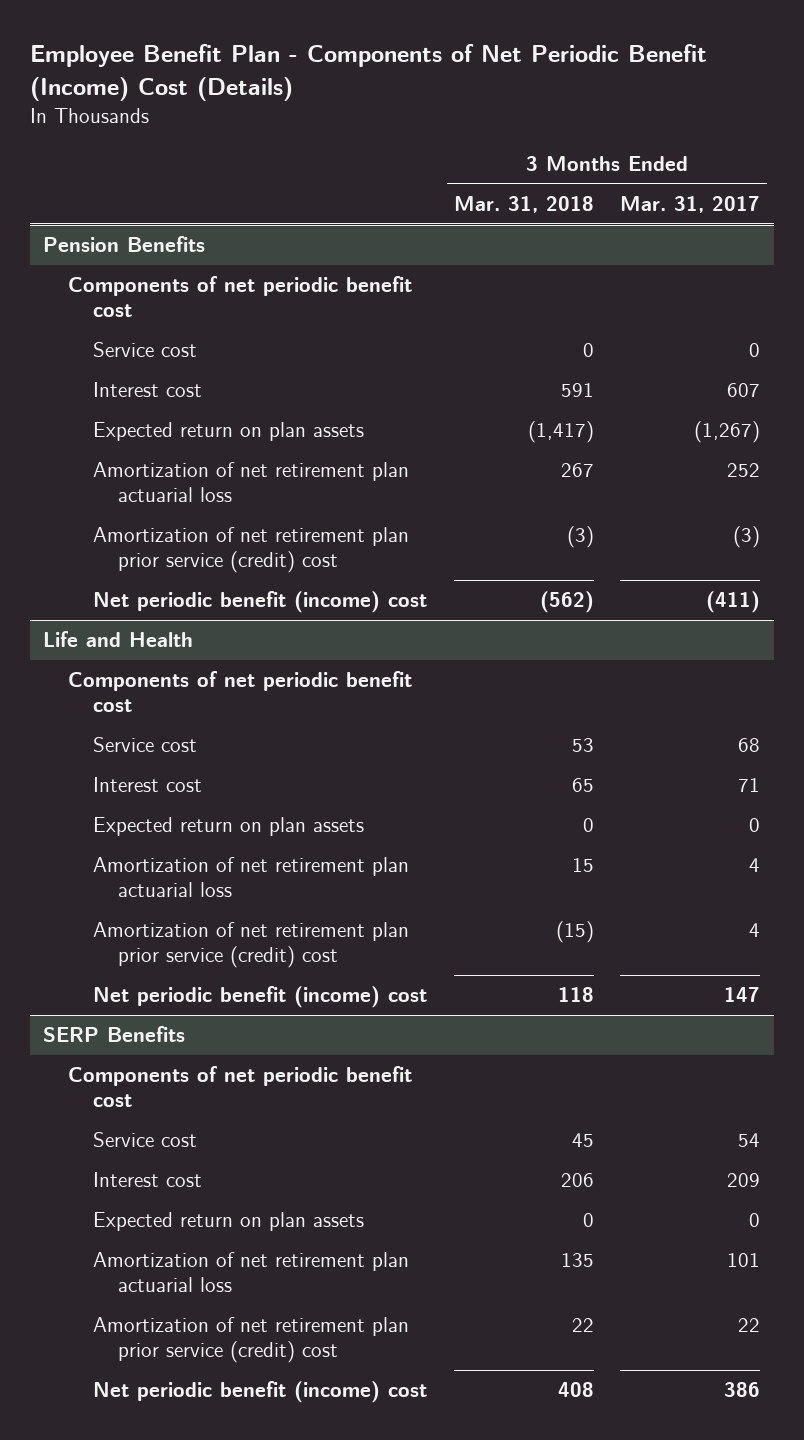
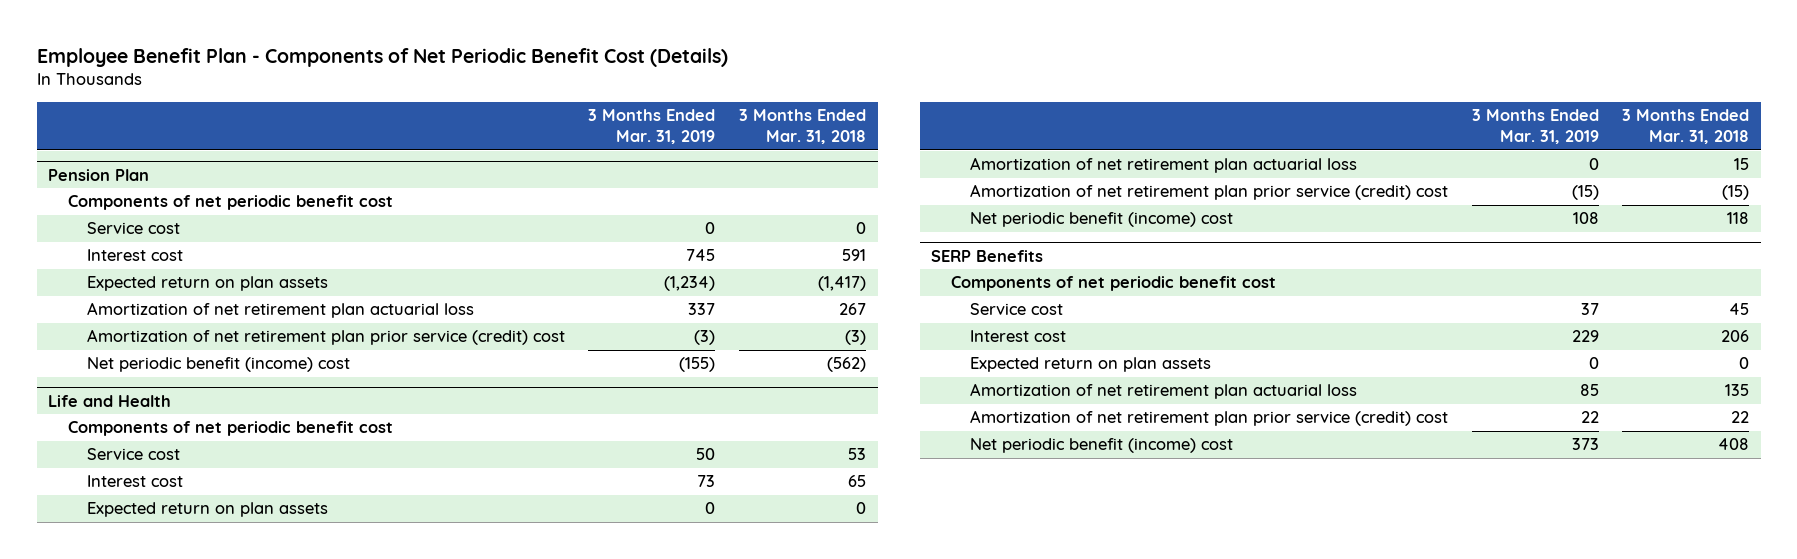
[29,44,707,101] Employee Benefit Plan - Components of Net Periodic Benefit (Income) Cost (Details) -> [36,47,728,67] Employee Benefit Plan - Components of Net Periodic Benefit Cost (Details)
[620,196,761,214] Mar. 31, 2017 -> none
none -> [588,109,716,145] 3 Months Ended Mar. 31, 2019
[43,236,206,253] Pension Benefits -> [48,168,150,181] Pension Plan

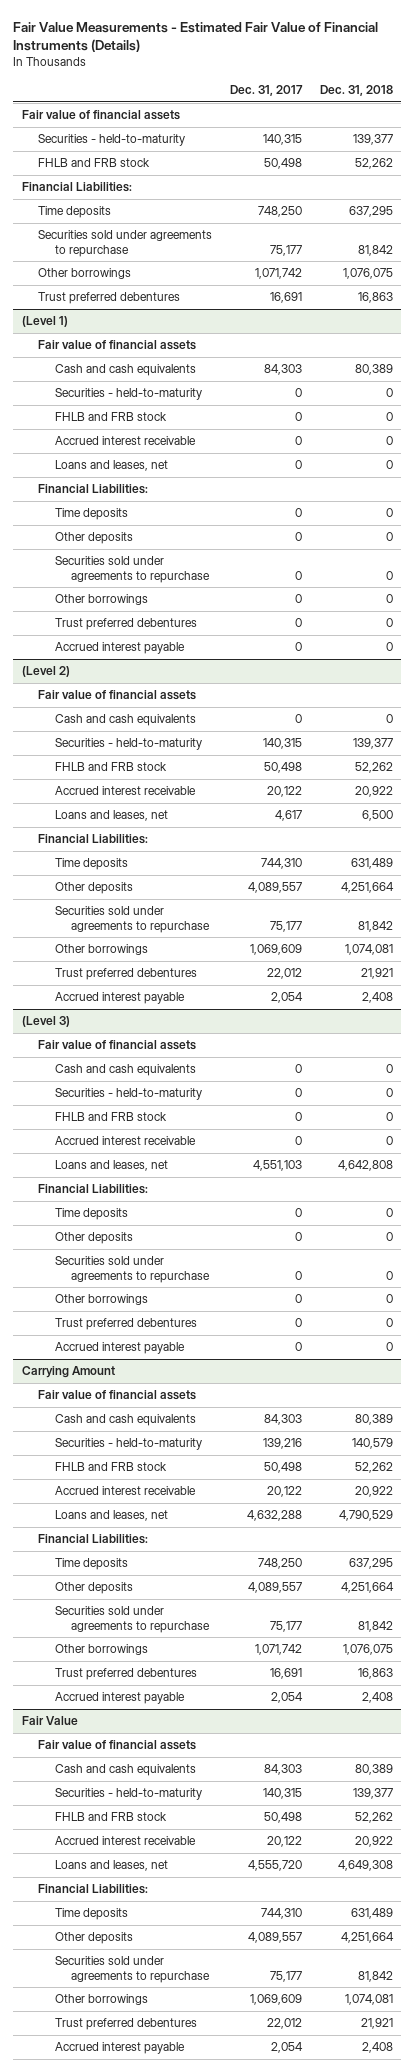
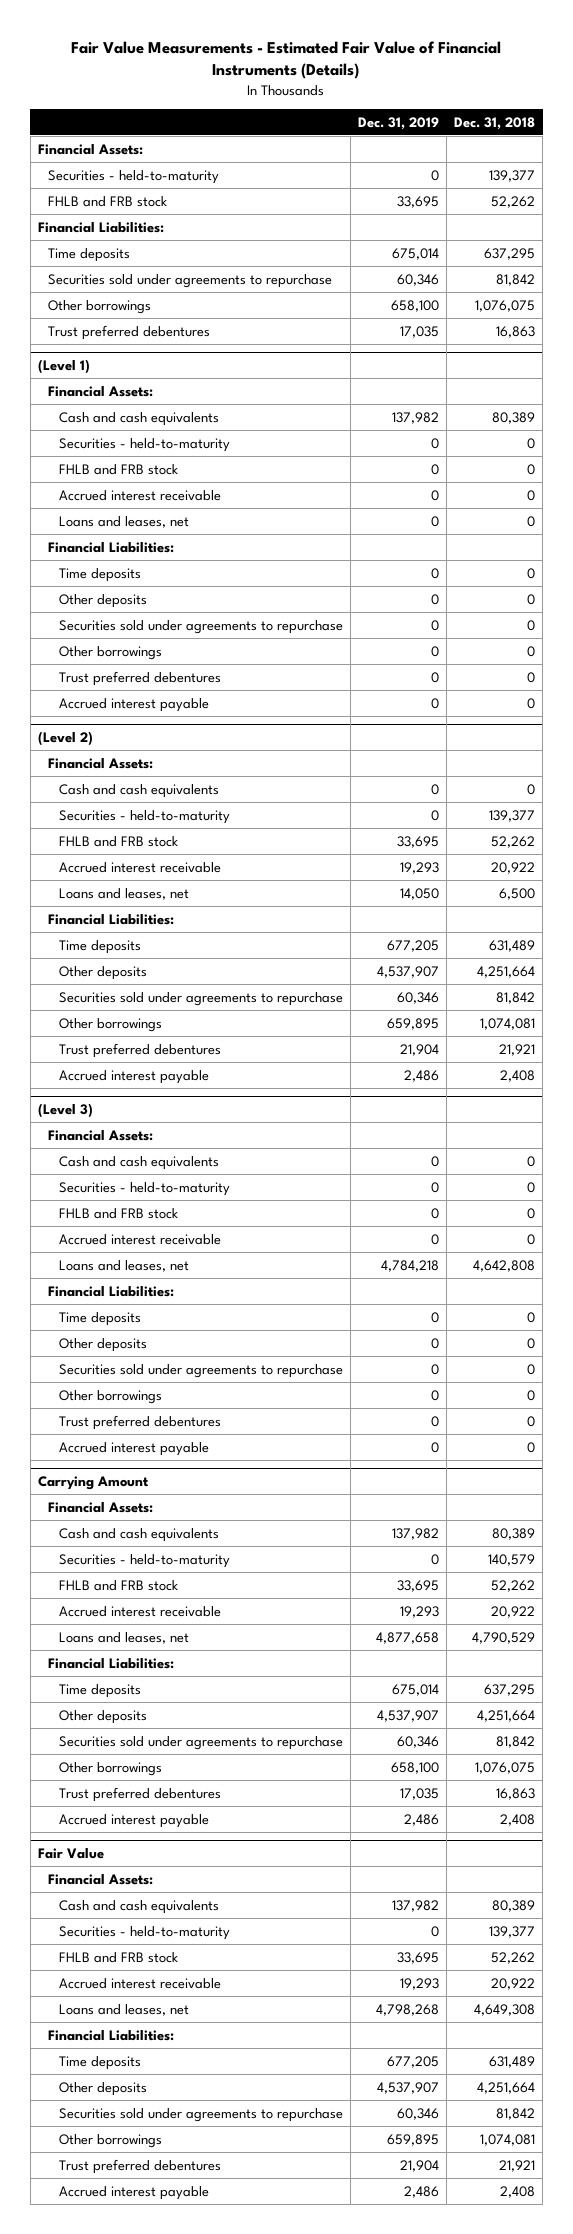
[229,85,303,97] Dec. 31, 2017 -> none
none -> [358,116,440,130] Dec. 31, 2019
[21,110,180,121] Fair value of financial assets -> [37,143,143,155] Financial Assets:
[38,340,197,351] Fair value of financial assets -> [48,385,154,397] Financial Assets:
[38,690,197,701] Fair value of financial assets -> [48,757,154,769] Financial Assets:
[38,1040,197,1051] Fair value of financial assets -> [48,1129,154,1141] Financial Assets:
[38,1390,197,1401] Fair value of financial assets -> [48,1501,154,1513] Financial Assets:
[38,1740,197,1751] Fair value of financial assets -> [48,1873,154,1885] Financial Assets:

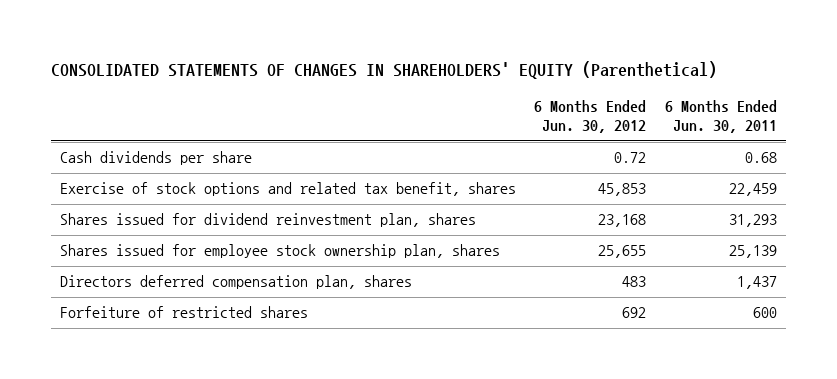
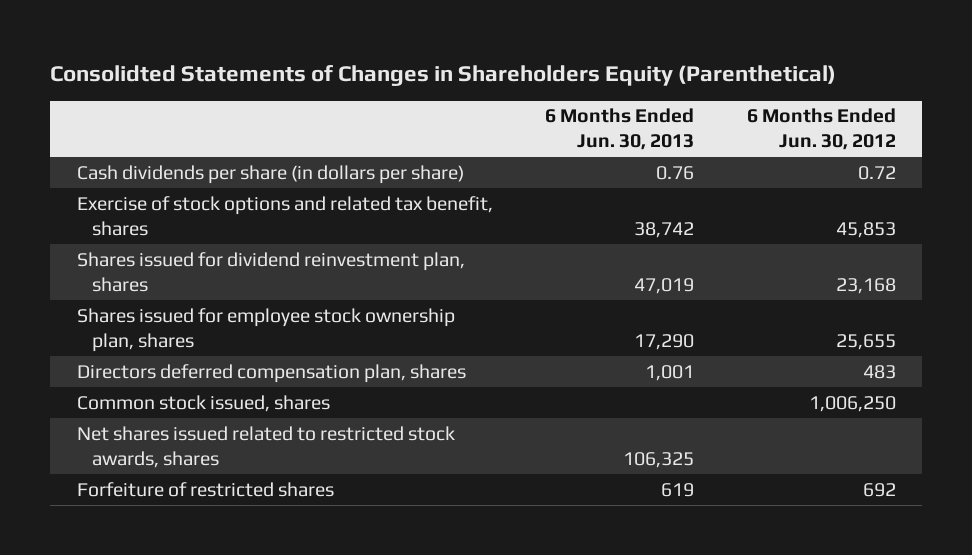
[51,60,718,79] CONSOLIDATED STATEMENTS OF CHANGES IN SHAREHOLDERS' EQUITY (Parenthetical) -> [50,64,837,86] Consolidted Statements of Changes in Shareholders Equity (Parenthetical)
[664,99,777,134] 6 Months Ended Jun. 30, 2011 -> none
none -> [545,108,695,151] 6 Months Ended Jun. 30, 2013
[60,151,253,166] Cash dividends per share -> [76,164,464,184] Cash dividends per share (in dollars per share)
none -> [76,394,330,412] Common stock issued, shares
none -> [76,425,455,468] Net shares issued related to restricted stock awards, shares

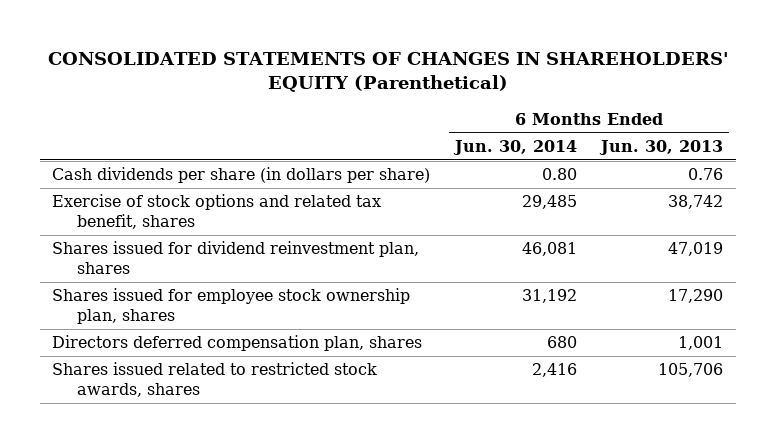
[50,64,837,86] Consolidted Statements of Changes in Shareholders Equity (Parenthetical) -> [47,51,729,93] CONSOLIDATED STATEMENTS OF CHANGES IN SHAREHOLDERS' EQUITY (Parenthetical)
[746,108,896,151] 6 Months Ended Jun. 30, 2012 -> none
none -> [452,139,577,155] Jun. 30, 2014
[76,394,330,412] Common stock issued, shares -> none
[76,481,334,497] Forfeiture of restricted shares -> none
[76,425,455,468] Net shares issued related to restricted stock awards, shares -> [52,362,378,398] Shares issued related to restricted stock awards, shares
[623,451,695,468] 106,325 -> [658,363,724,378] 105,706

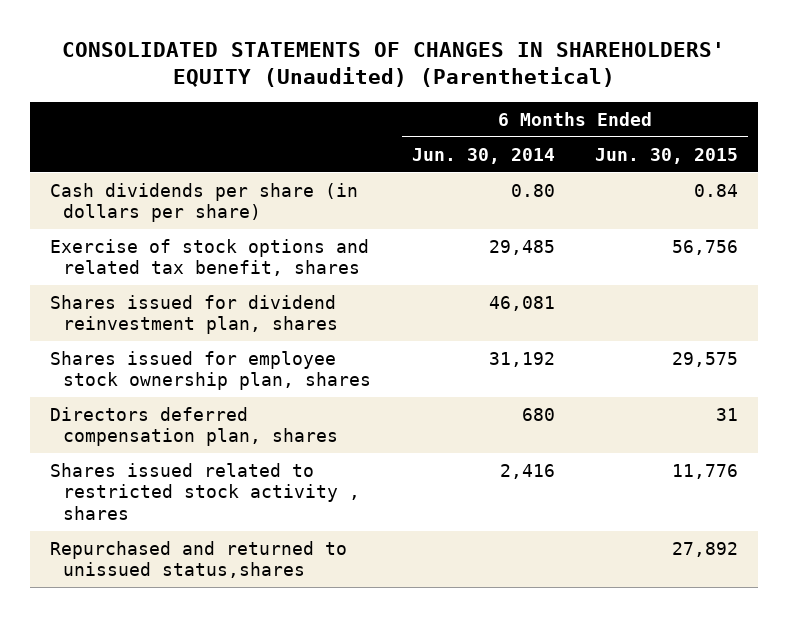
[47,51,729,93] CONSOLIDATED STATEMENTS OF CHANGES IN SHAREHOLDERS' EQUITY (Parenthetical) -> [61,42,725,88] CONSOLIDATED STATEMENTS OF CHANGES IN SHAREHOLDERS' EQUITY (Unaudited) (Parenthetical)
[599,139,724,155] Jun. 30, 2013 -> none
none -> [594,147,738,164] Jun. 30, 2015
[52,362,378,398] Shares issued related to restricted stock awards, shares -> [49,462,361,520] Shares issued related to restricted stock activity , shares
none -> [49,540,347,579] Repurchased and returned to unissued status,shares

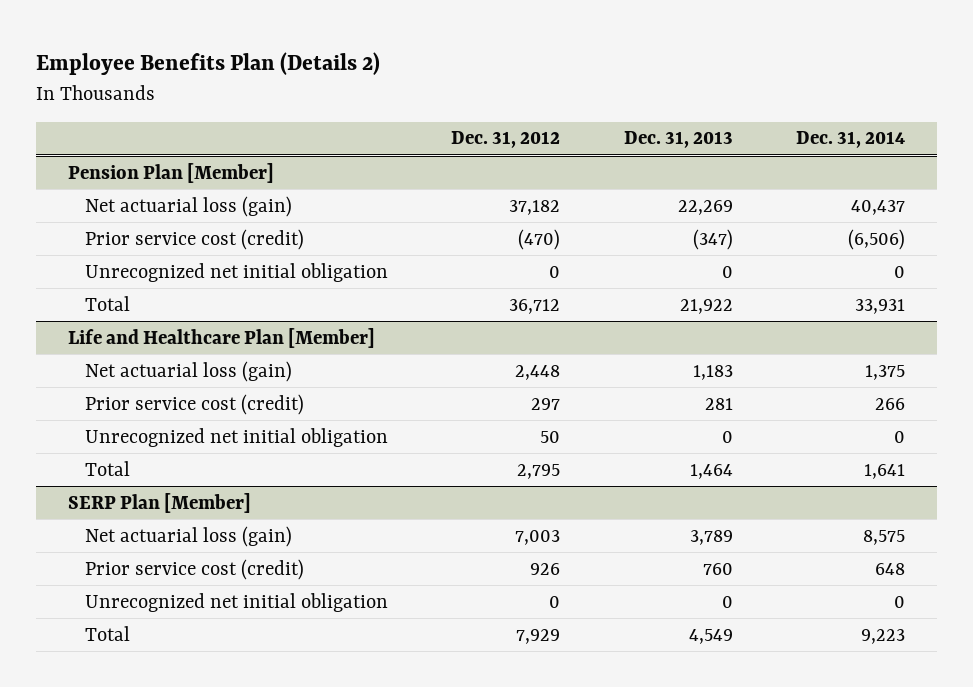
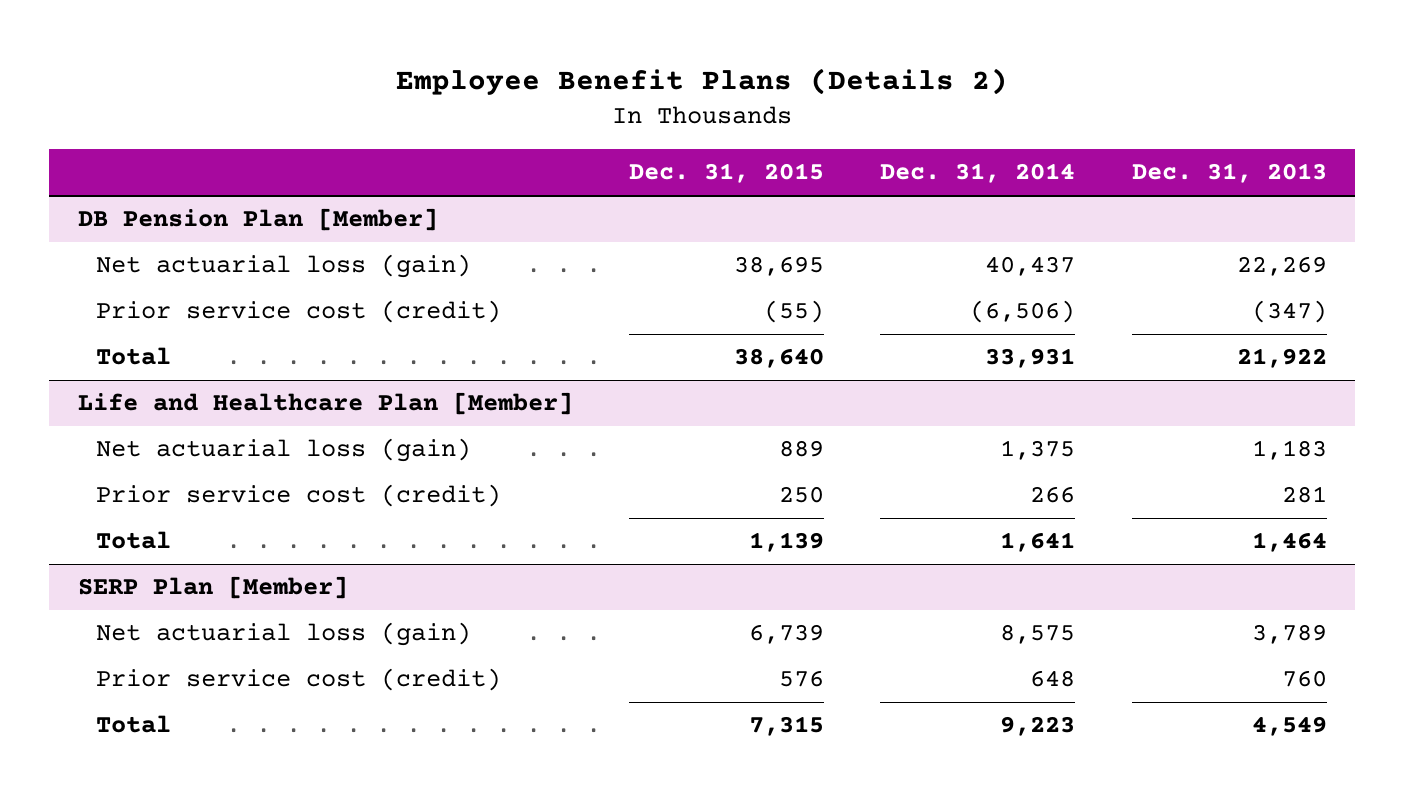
[35,51,380,75] Employee Benefits Plan (Details 2) -> [396,68,1009,96] Employee Benefit Plans (Details 2)
[451,131,561,149] Dec. 31, 2012 -> none
none -> [628,163,824,184] Dec. 31, 2015
[67,162,274,183] Pension Plan [Member] -> [77,208,438,232] DB Pension Plan [Member]
[84,262,388,282] Unrecognized net initial obligation -> none
[84,427,388,447] Unrecognized net initial obligation -> none
[84,592,388,612] Unrecognized net initial obligation -> none

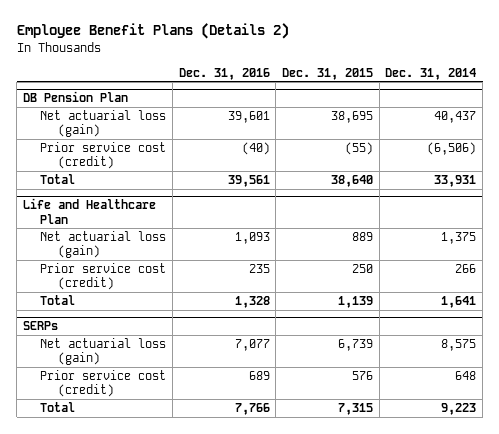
[1131,163,1327,184] Dec. 31, 2013 -> none
none -> [178,67,270,80] Dec. 31, 2016
[77,208,438,232] DB Pension Plan [Member] -> [22,91,128,103] DB Pension Plan
[77,392,573,416] Life and Healthcare Plan [Member] -> [22,198,156,224] Life and Healthcare Plan
[77,576,348,600] SERP Plan [Member] -> [22,321,58,331] SERPs

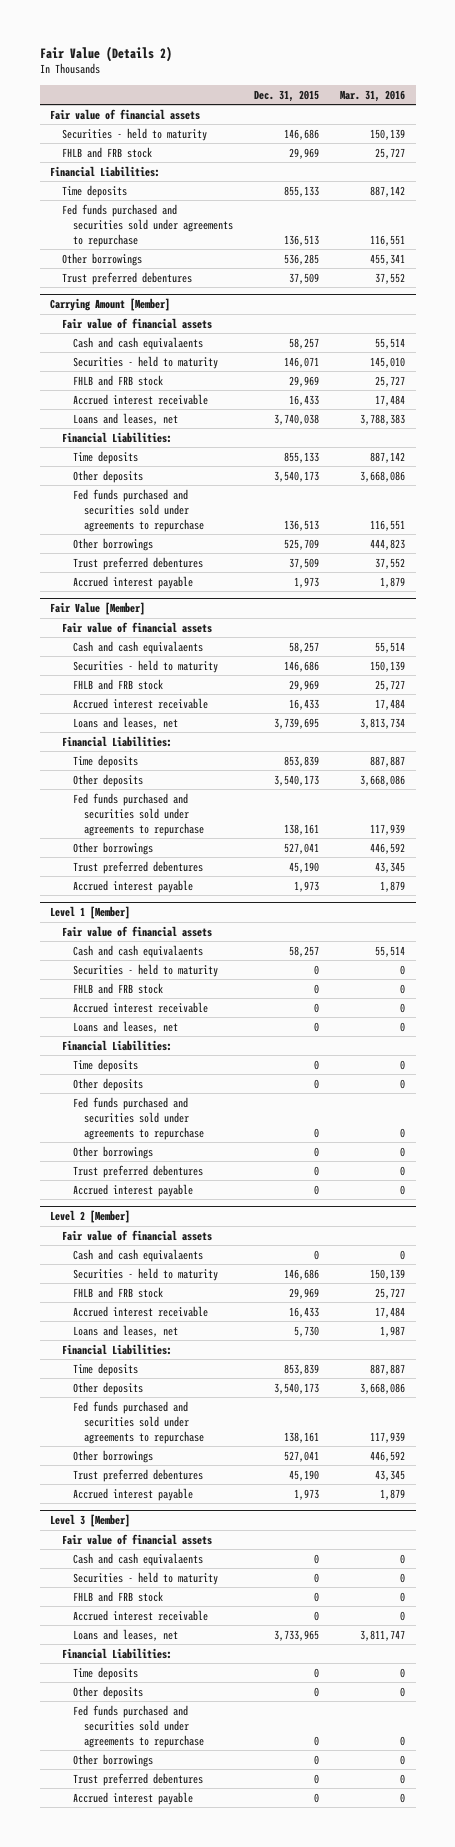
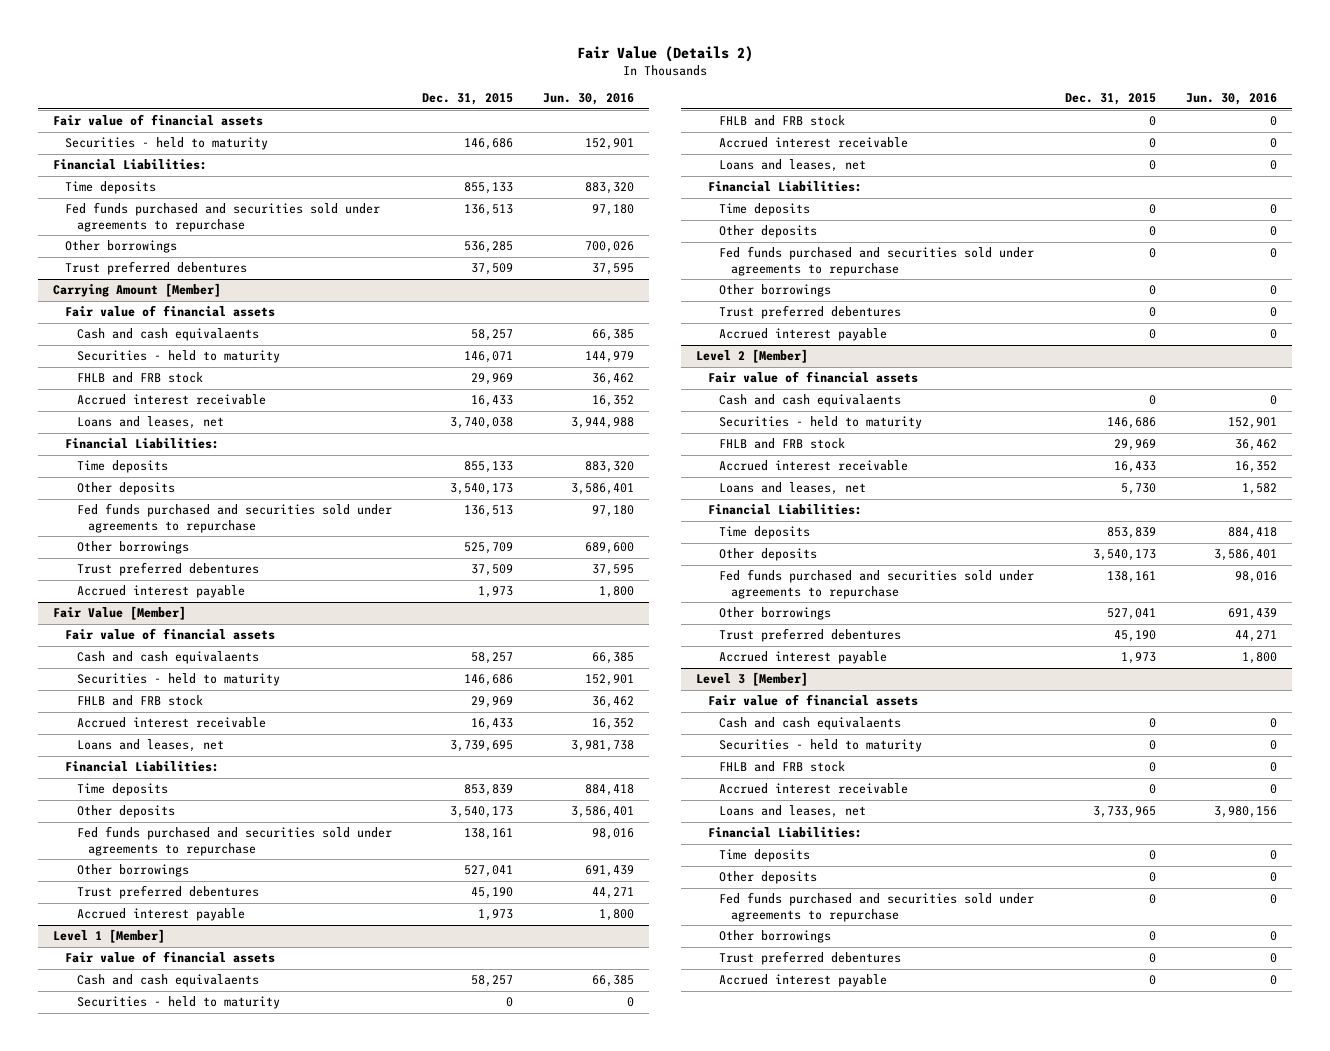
[340,89,406,102] Mar. 31, 2016 -> none
none -> [543,93,635,106] Jun. 30, 2016
[61,146,152,158] FHLB and FRB stock -> none

